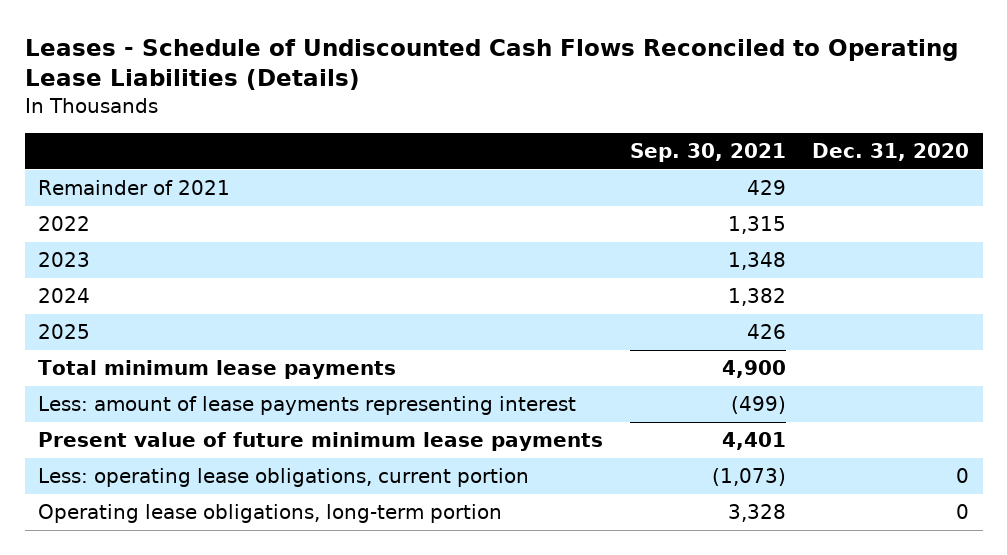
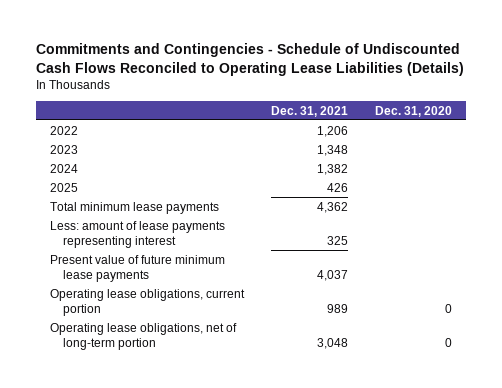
[24,38,958,91] Leases - Schedule of Undiscounted Cash Flows Reconciled to Operating Lease Liabilities (Details) -> [35,43,464,77] Commitments and Contingencies - Schedule of Undiscounted Cash Flows Reconciled to Operating Lease Liabilities (Details)
[629,142,786,162] Sep. 30, 2021 -> none
none -> [270,105,348,117] Dec. 31, 2021
[38,180,231,196] Remainder of 2021 -> none
[38,468,530,488] Less: operating lease obligations, current portion -> [49,288,245,316] Operating lease obligations, current portion
[38,504,503,524] Operating lease obligations, long-term portion -> [49,322,237,350] Operating lease obligations, net of long-term portion

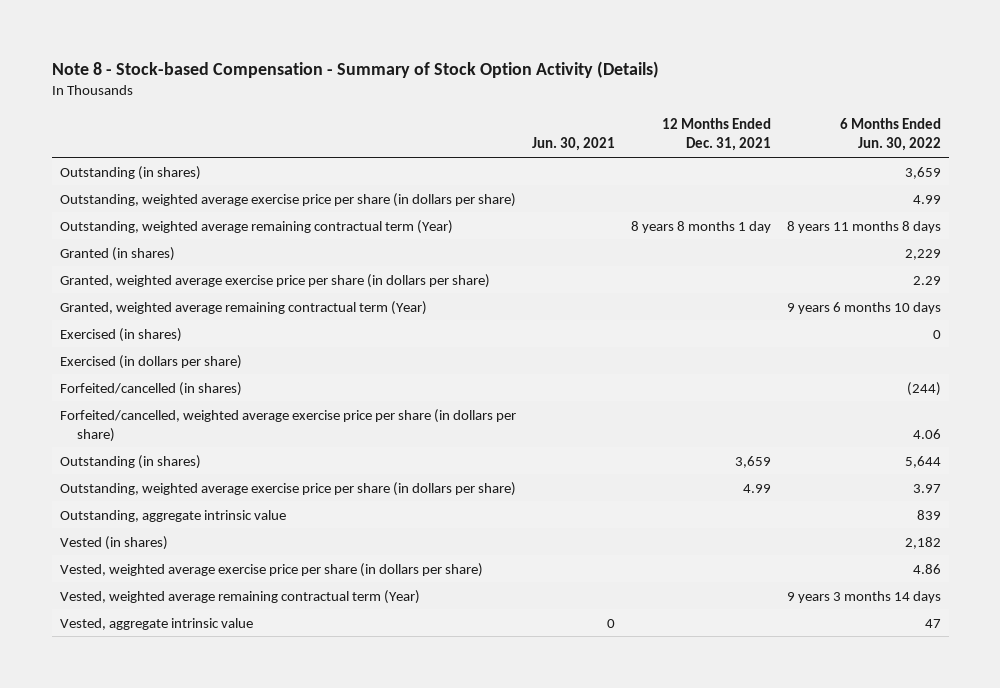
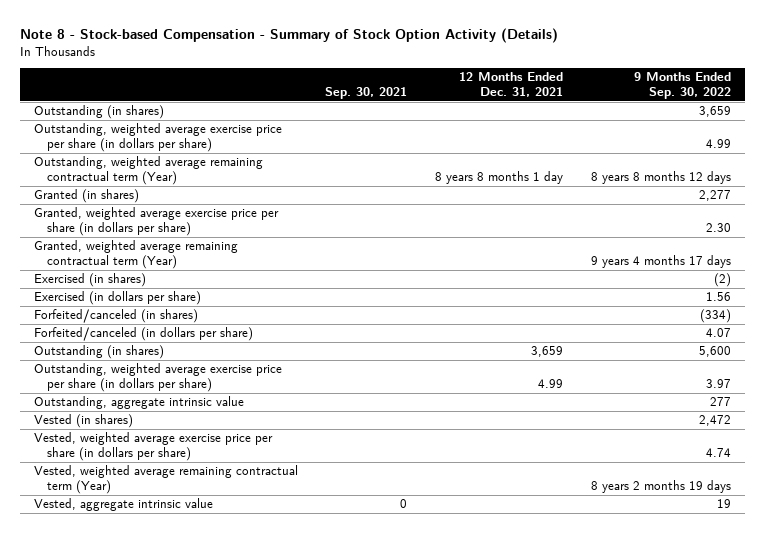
[531,137,615,152] Jun. 30, 2021 -> none
[839,118,941,152] 6 Months Ended Jun. 30, 2022 -> none
none -> [325,87,408,100] Sep. 30, 2021
none -> [633,72,731,100] 9 Months Ended Sep. 30, 2022
[59,381,242,396] Forfeited/cancelled (in shares) -> [33,309,198,324] Forfeited/canceled (in shares)
[59,408,516,442] Forfeited/cancelled, weighted average exercise price per share (in dollars per share) -> [33,327,253,342] Forfeited/canceled (in dollars per share)

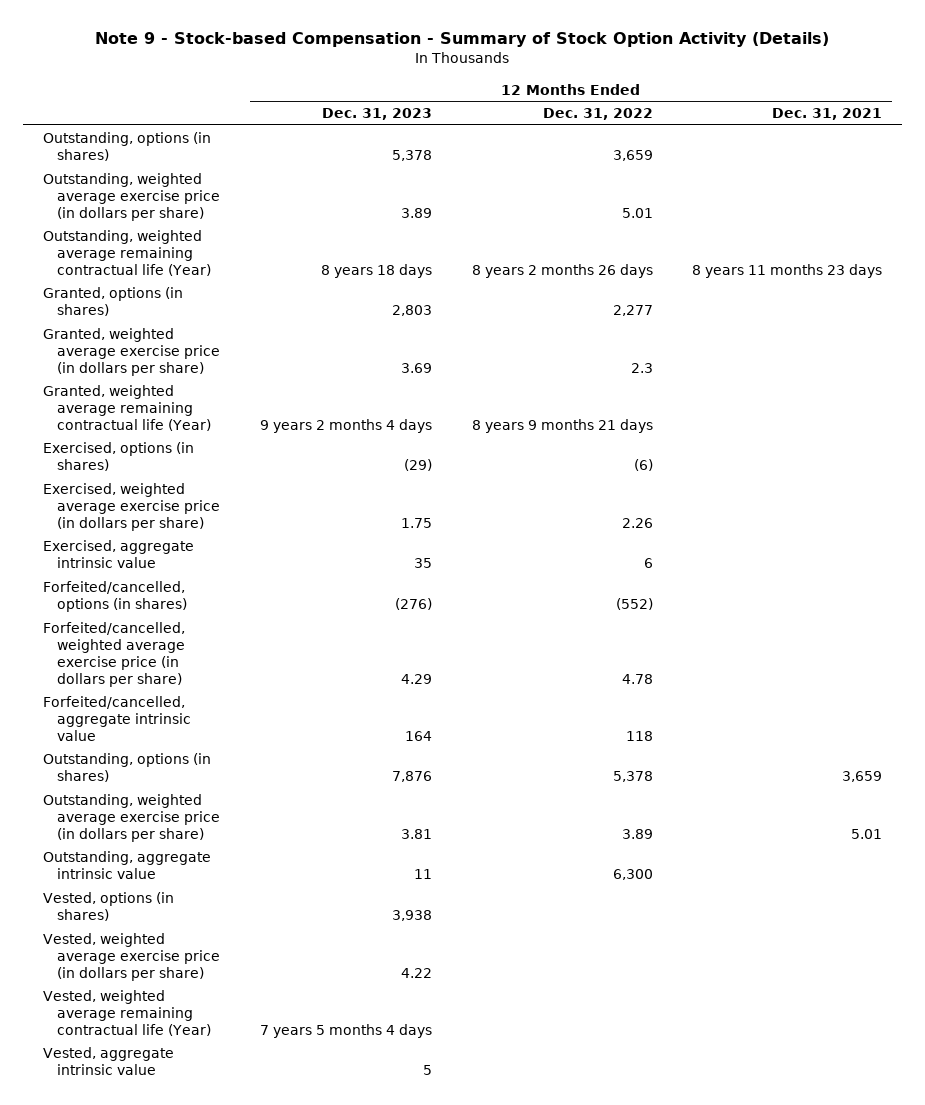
[19,27,558,43] Note 8 - Stock-based Compensation - Summary of Stock Option Activity (Details) -> [95,32,830,48] Note 9 - Stock-based Compensation - Summary of Stock Option Activity (Details)
[325,87,408,100] Sep. 30, 2021 -> none
[633,72,731,100] 9 Months Ended Sep. 30, 2022 -> none
none -> [321,108,432,121] Dec. 31, 2023
none -> [542,108,653,121] Dec. 31, 2022
[33,105,164,120] Outstanding (in shares) -> [42,131,211,161] Outstanding, options (in shares)
[33,123,282,153] Outstanding, weighted average exercise price per share (in dollars per share) -> [42,172,220,221] Outstanding, weighted average exercise price (in dollars per share)
[33,156,263,186] Outstanding, weighted average remaining contractual term (Year) -> [42,229,211,276] Outstanding, weighted average remaining contractual life (Year)
[435,171,564,185] 8 years 8 months 1 day -> [692,263,883,278] 8 years 11 months 23 days
[33,189,139,204] Granted (in shares) -> [42,286,183,316] Granted, options (in shares)
[33,207,279,237] Granted, weighted average exercise price per share (in dollars per share) -> [42,327,220,376] Granted, weighted average exercise price (in dollars per share)
[33,240,238,270] Granted, weighted average remaining contractual term (Year) -> [42,384,211,431] Granted, weighted average remaining contractual life (Year)
[33,273,146,288] Exercised (in shares) -> [42,441,194,471] Exercised, options (in shares)
[33,291,201,306] Exercised (in dollars per share) -> [42,482,220,531] Exercised, weighted average exercise price (in dollars per share)
none -> [42,539,194,568] Exercised, aggregate intrinsic value
[33,309,198,324] Forfeited/canceled (in shares) -> [42,580,187,612] Forfeited/cancelled, options (in shares)
[33,327,253,342] Forfeited/canceled (in dollars per share) -> [42,621,185,687] Forfeited/cancelled, weighted average exercise price (in dollars per share)
none -> [42,695,191,741] Forfeited/cancelled, aggregate intrinsic value
[33,345,164,360] Outstanding (in shares) -> [42,752,211,782] Outstanding, options (in shares)
[33,363,282,393] Outstanding, weighted average exercise price per share (in dollars per share) -> [42,793,220,842] Outstanding, weighted average exercise price (in dollars per share)
[538,379,564,389] 4.99 -> [851,828,883,839] 5.01
[33,414,133,429] Vested (in shares) -> [42,891,174,921] Vested, options (in shares)
[33,432,273,462] Vested, weighted average exercise price per share (in dollars per share) -> [42,932,220,981] Vested, weighted average exercise price (in dollars per share)
[33,465,298,495] Vested, weighted average remaining contractual term (Year) -> [42,989,211,1036] Vested, weighted average remaining contractual life (Year)

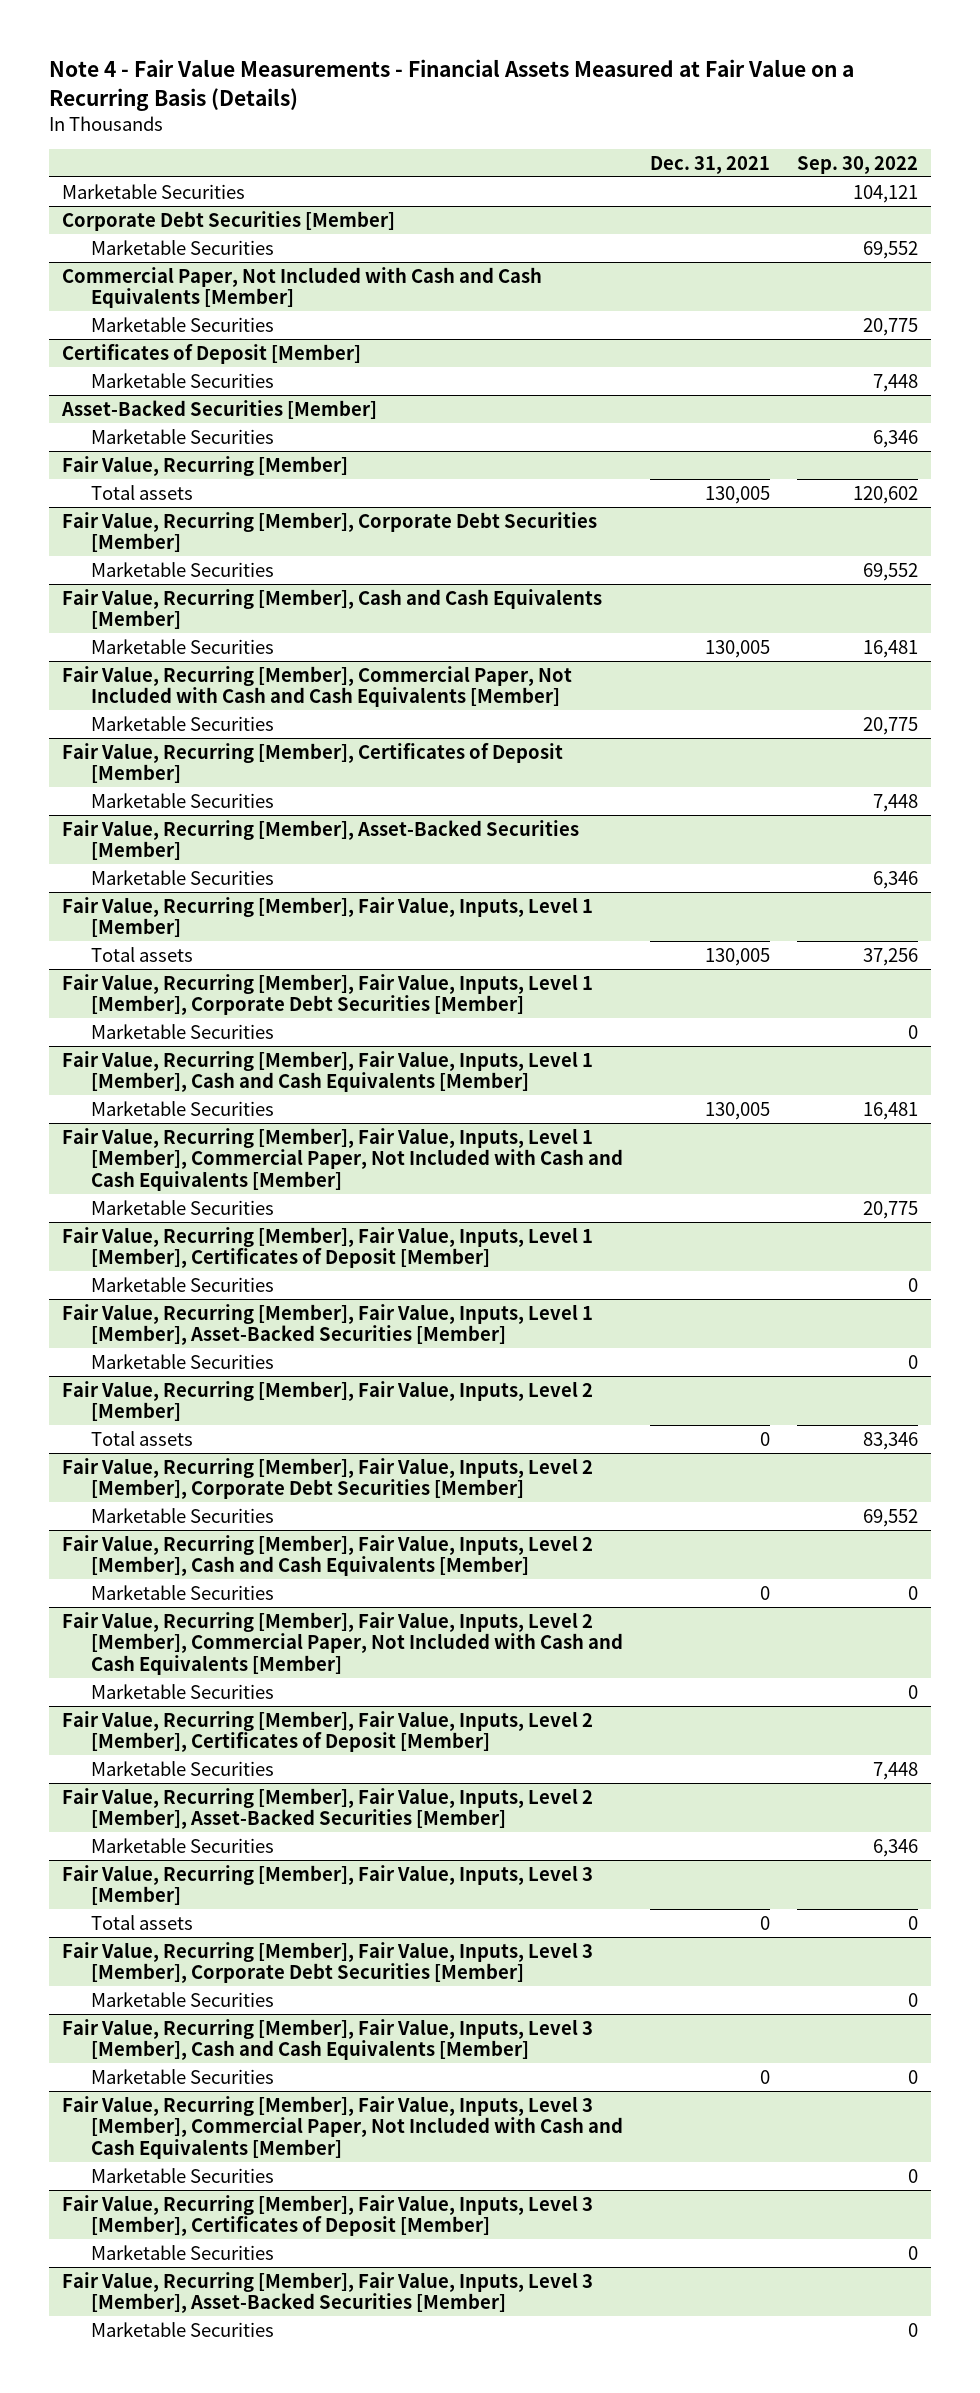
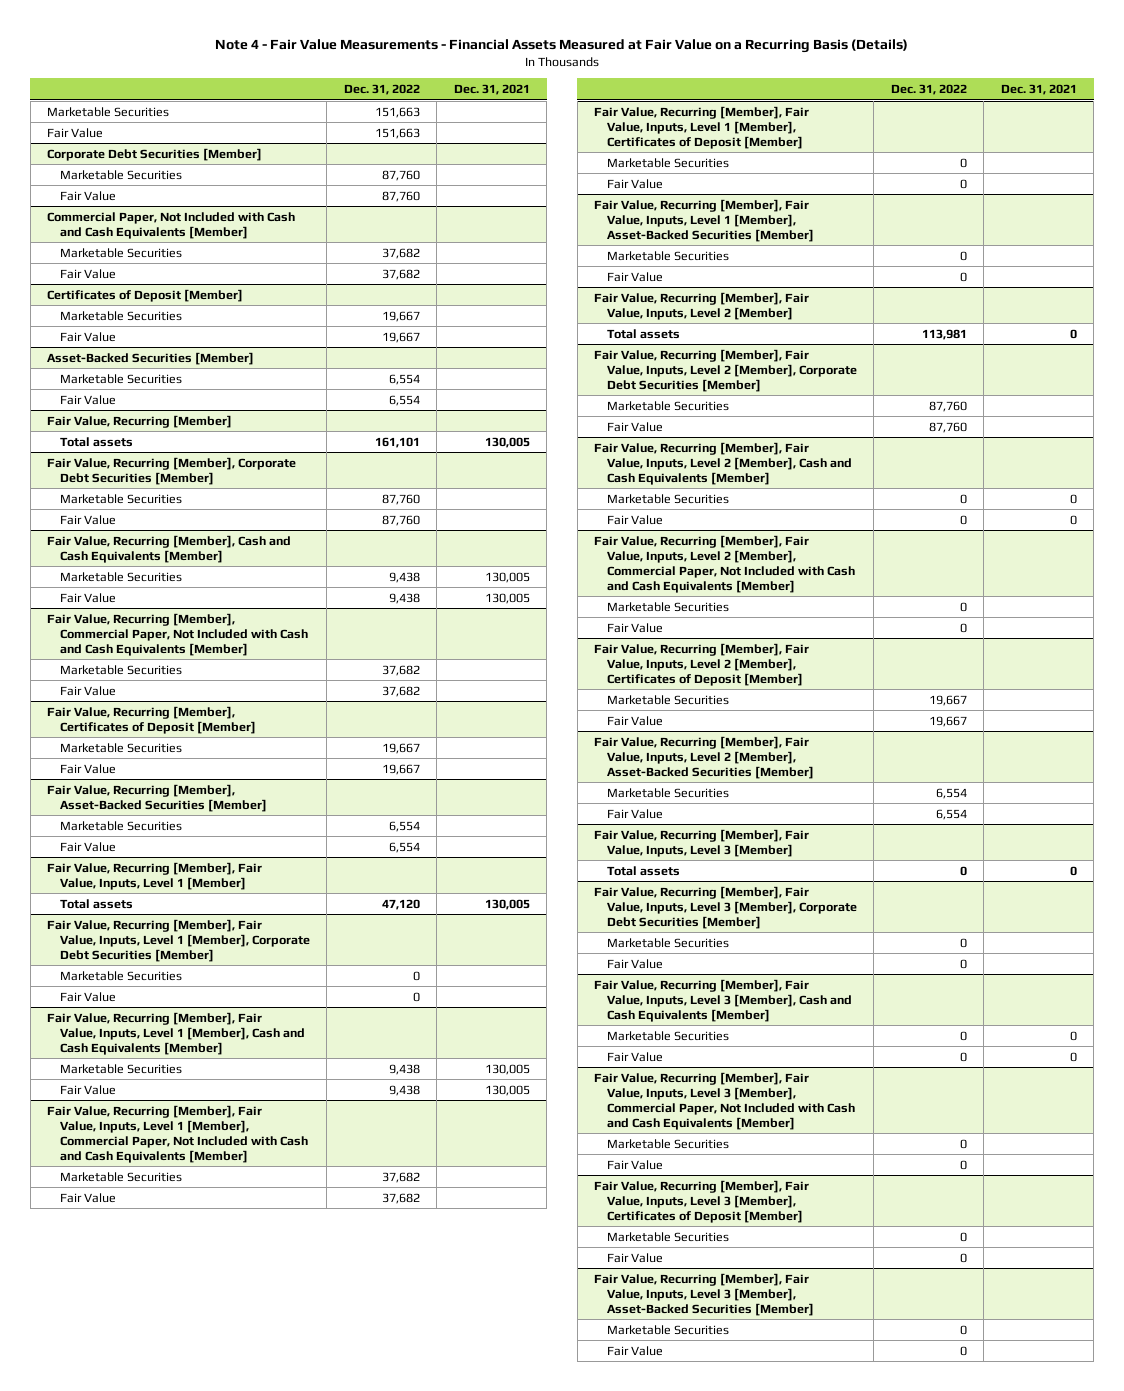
[796,155,918,174] Sep. 30, 2022 -> none
none -> [343,84,420,96] Dec. 31, 2022
none -> [47,127,104,138] Fair Value
none -> [59,190,116,201] Fair Value
none -> [59,268,116,279] Fair Value
none -> [59,331,116,342] Fair Value
none -> [59,394,116,405] Fair Value
none -> [59,514,116,525] Fair Value
none -> [59,592,116,603] Fair Value
none -> [59,685,116,696] Fair Value
none -> [59,763,116,774] Fair Value
none -> [59,841,116,852] Fair Value
none -> [59,991,116,1002] Fair Value
none -> [59,1084,116,1095] Fair Value
none -> [59,1192,116,1203] Fair Value
none -> [606,178,663,189] Fair Value
none -> [606,271,663,282] Fair Value
none -> [606,421,663,432] Fair Value
none -> [606,514,663,525] Fair Value
none -> [606,622,663,633] Fair Value
none -> [606,715,663,726] Fair Value
none -> [606,808,663,819] Fair Value
none -> [606,958,663,969] Fair Value
none -> [606,1051,663,1062] Fair Value
none -> [606,1159,663,1170] Fair Value
none -> [606,1252,663,1263] Fair Value
none -> [606,1345,663,1356] Fair Value

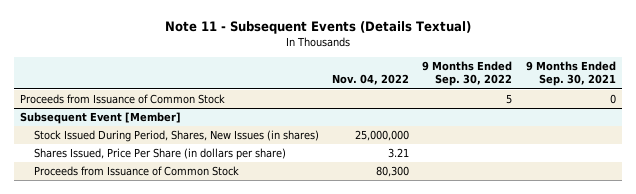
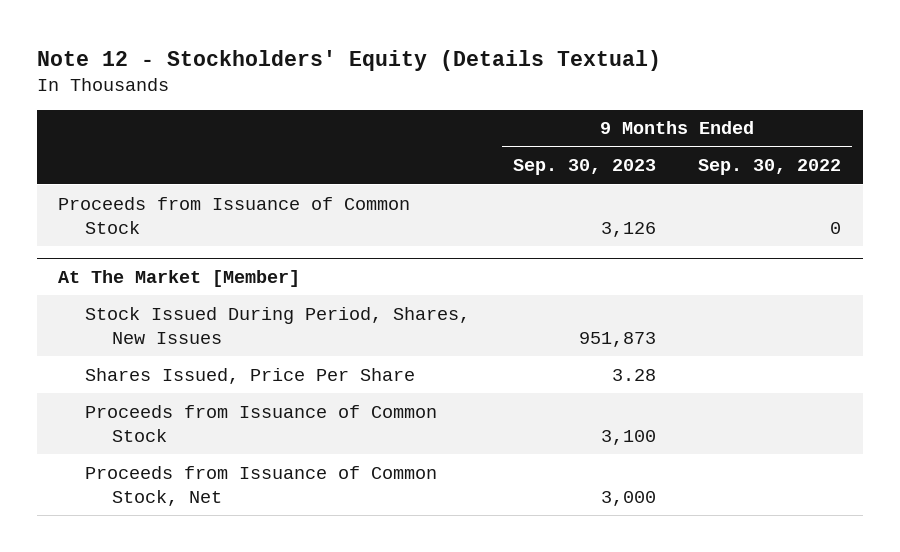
[164,20,471,34] Note 11 - Subsequent Events (Details Textual) -> [37,49,662,71] Note 12 - Stockholders' Equity (Details Textual)
[332,74,410,86] Nov. 04, 2022 -> none
[525,60,616,87] 9 Months Ended Sep. 30, 2021 -> none
none -> [512,159,656,176] Sep. 30, 2023
[20,112,182,125] Subsequent Event [Member] -> none
[33,130,319,143] Stock Issued During Period, Shares, New Issues (in shares) -> none
[33,148,286,161] Shares Issued, Price Per Share (in dollars per share) -> none
[33,166,239,177] Proceeds from Issuance of Common Stock -> none
[506,94,513,105] 5 -> [830,221,842,234] 0
none -> [58,269,301,287] At The Market [Member]
none -> [84,306,470,344] Stock Issued During Period, Shares, New Issues
none -> [84,367,415,384] Shares Issued, Price Per Share
none -> [84,404,437,442] Proceeds from Issuance of Common Stock
none -> [84,465,437,506] Proceeds from Issuance of Common Stock, Net

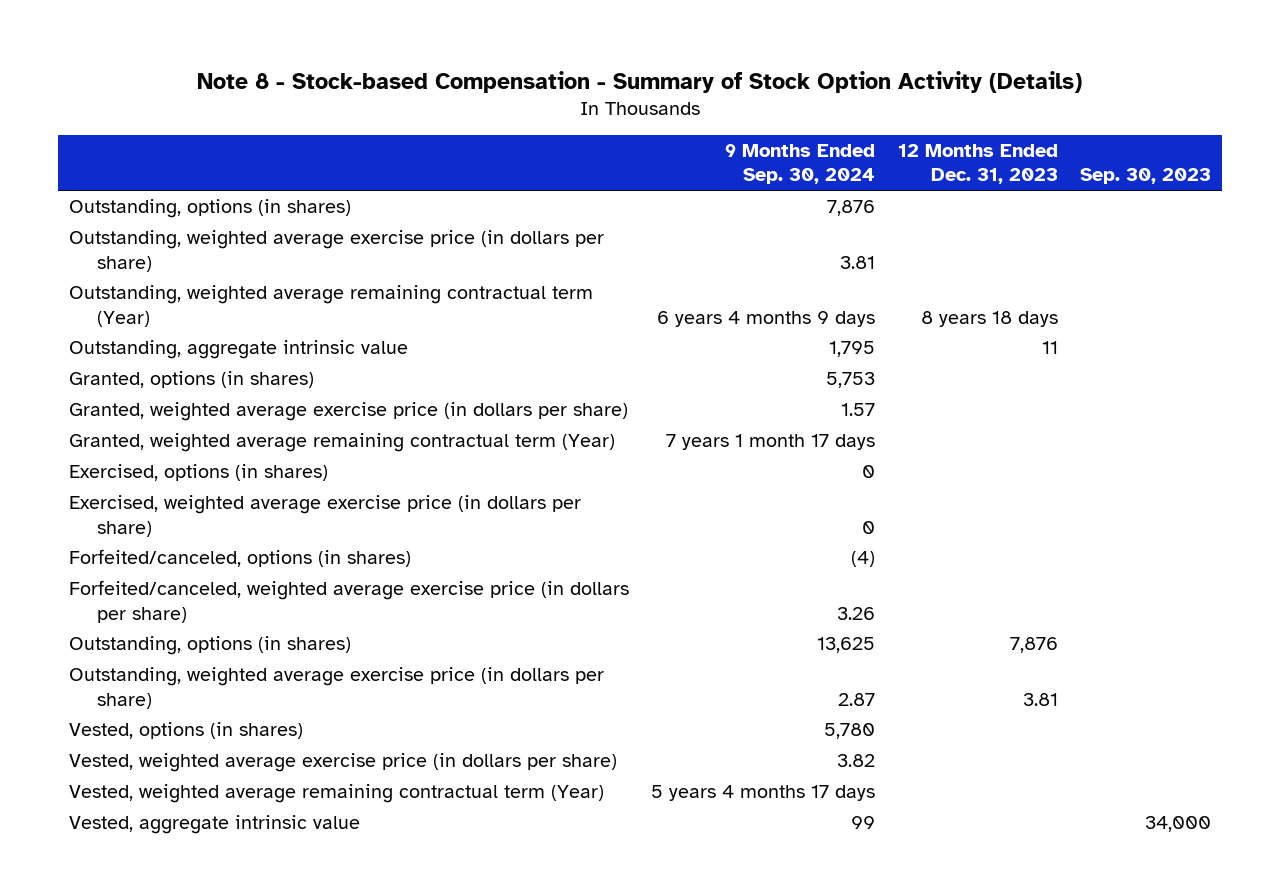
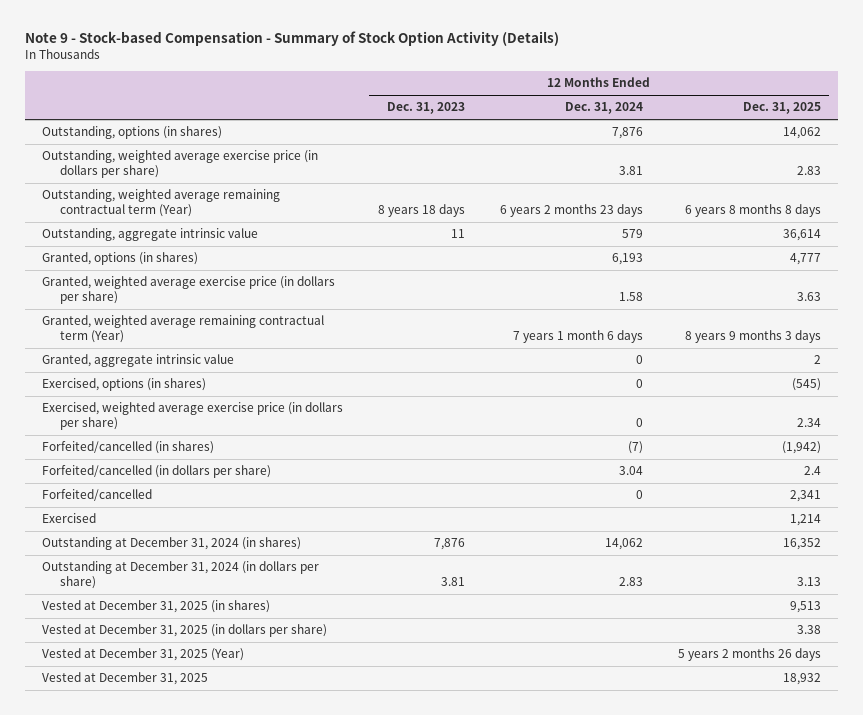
[196,70,1082,93] Note 8 - Stock-based Compensation - Summary of Stock Option Activity (Details) -> [25,31,560,47] Note 9 - Stock-based Compensation - Summary of Stock Option Activity (Details)
[725,143,876,185] 9 Months Ended Sep. 30, 2024 -> none
[1079,168,1211,185] Sep. 30, 2023 -> none
none -> [564,102,643,115] Dec. 31, 2024
none -> [742,102,821,115] Dec. 31, 2025
none -> [42,354,235,368] Granted, aggregate intrinsic value
[69,549,412,568] Forfeited/canceled, options (in shares) -> [42,441,215,455] Forfeited/cancelled (in shares)
[69,580,630,623] Forfeited/canceled, weighted average exercise price (in dollars per share) -> [42,465,272,479] Forfeited/cancelled (in dollars per share)
none -> [42,489,153,502] Forfeited/cancelled
none -> [42,513,97,524] Exercised
[69,636,352,656] Outstanding, options (in shares) -> [42,537,302,551] Outstanding at December 31, 2024 (in shares)
[69,667,605,709] Outstanding, weighted average exercise price (in dollars per share) -> [42,561,320,590] Outstanding at December 31, 2024 (in dollars per share)
[69,722,304,740] Vested, options (in shares) -> [42,600,271,614] Vested at December 31, 2025 (in shares)
[69,753,618,773] Vested, weighted average exercise price (in dollars per share) -> [42,624,328,638] Vested at December 31, 2025 (in dollars per share)
[69,784,605,804] Vested, weighted average remaining contractual term (Year) -> [42,648,245,662] Vested at December 31, 2025 (Year)
[69,815,361,835] Vested, aggregate intrinsic value -> [42,672,209,686] Vested at December 31, 2025

